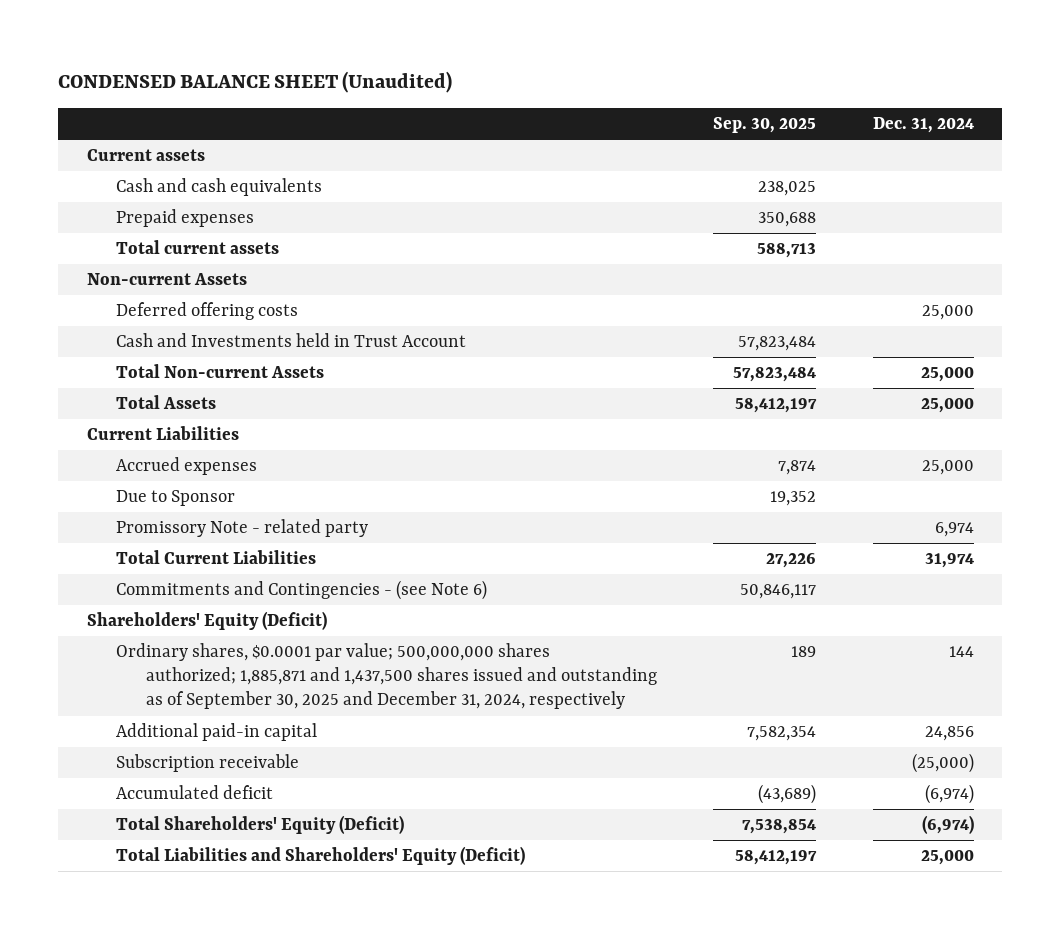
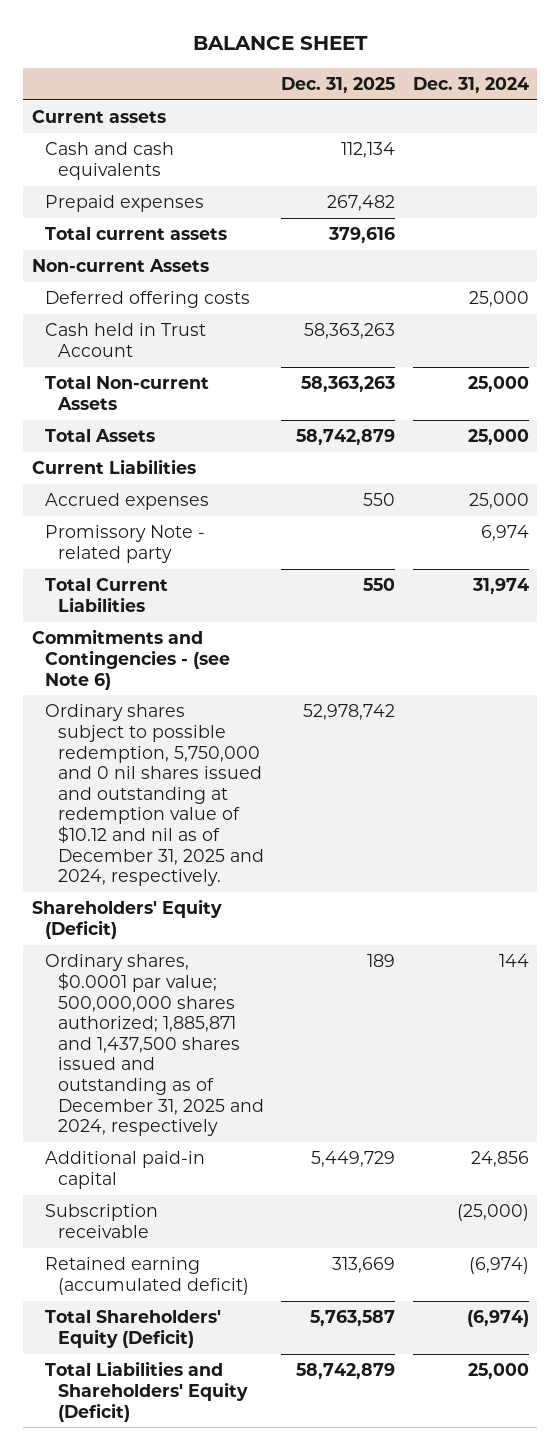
[58,71,453,94] CONDENSED BALANCE SHEET (Unaudited) -> [193,36,369,51] BALANCE SHEET
[713,116,817,133] Sep. 30, 2025 -> none
none -> [281,76,396,93] Dec. 31, 2025
[116,333,467,348] Cash and Investments held in Trust Account -> [44,323,206,357] Cash held in Trust Account
[116,490,236,507] Due to Sponsor -> none
none -> [44,704,264,887] Ordinary shares subject to possible redemption, 5,750,000 and 0 nil shares issued and outstanding at redemption value of $10.12 and nil as of December 31, 2025 and 2024, respectively.
[116,643,658,710] Ordinary shares, $0.0001 par value; 500,000,000 shares authorized; 1,885,871 and 1,437,500 shares issued and outstanding as of September 30, 2025 and December 31, 2024, respectively -> [44,954,264,1137] Ordinary shares, $0.0001 par value; 500,000,000 shares authorized; 1,885,871 and 1,437,500 shares issued and outstanding as of December 31, 2025 and 2024, respectively
[116,785,274,800] Accumulated deficit -> [44,1257,249,1295] Retained earning (accumulated deficit)

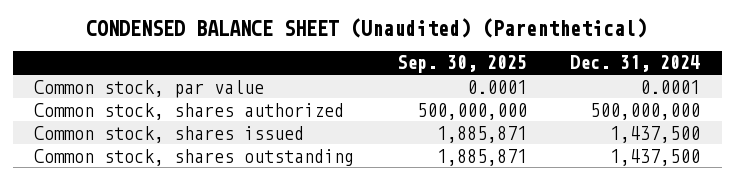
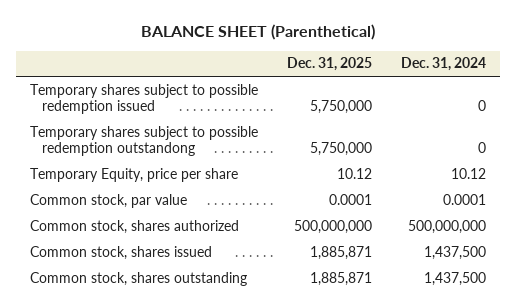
[86,18,648,39] CONDENSED BALANCE SHEET (Unaudited) (Parenthetical) -> [141,24,376,41] BALANCE SHEET (Parenthetical)
[397,55,528,74] Sep. 30, 2025 -> none
none -> [287,57,373,72] Dec. 31, 2025
none -> [30,83,259,115] Temporary shares subject to possible redemption issued
none -> [30,125,259,157] Temporary shares subject to possible redemption outstandong
none -> [30,167,239,182] Temporary Equity, price per share

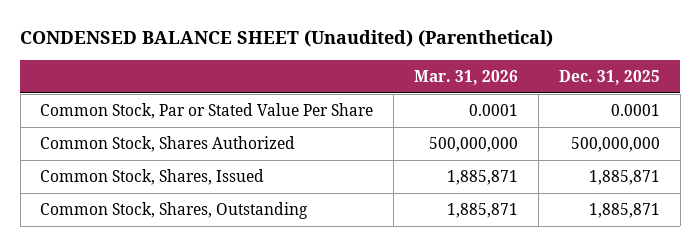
[141,24,376,41] BALANCE SHEET (Parenthetical) -> [20,30,554,48] CONDENSED BALANCE SHEET (Unaudited) (Parenthetical)
[400,57,486,72] Dec. 31, 2024 -> none
none -> [414,70,519,86] Mar. 31, 2026
[30,83,259,115] Temporary shares subject to possible redemption issued -> none
[30,125,259,157] Temporary shares subject to possible redemption outstandong -> none
[30,167,239,182] Temporary Equity, price per share -> none
[30,193,188,208] Common stock, par value -> [40,102,374,119] Common Stock, Par or Stated Value Per Share
[30,219,240,234] Common stock, shares authorized -> [40,135,296,152] Common Stock, Shares Authorized
[30,245,213,260] Common stock, shares issued -> [40,168,265,185] Common Stock, Shares, Issued
[30,271,248,286] Common stock, shares outstanding -> [40,201,309,219] Common Stock, Shares, Outstanding

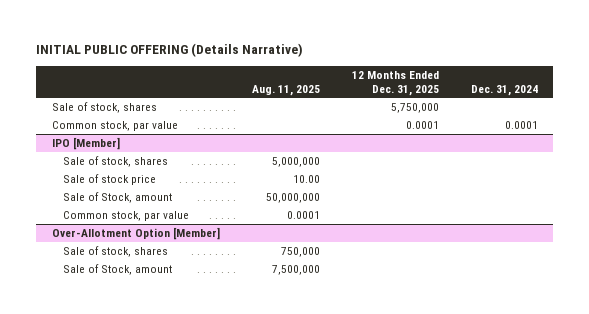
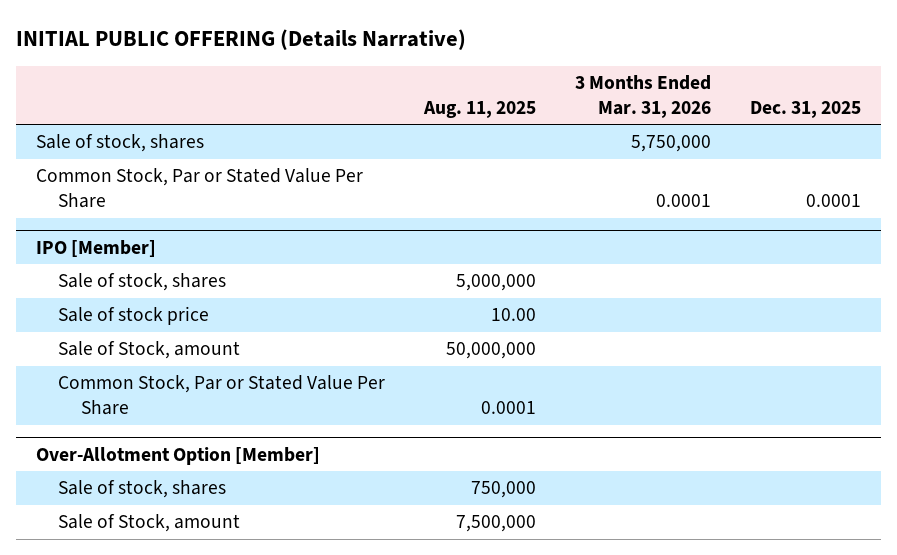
[351,70,439,96] 12 Months Ended Dec. 31, 2025 -> none
[470,84,538,96] Dec. 31, 2024 -> none
none -> [575,75,712,118] 3 Months Ended Mar. 31, 2026
none -> [750,100,862,118] Dec. 31, 2025
[51,120,178,131] Common stock, par value -> [35,168,363,209] Common Stock, Par or Stated Value Per Share
[62,210,189,221] Common stock, par value -> [58,375,386,416] Common Stock, Par or Stated Value Per Share

